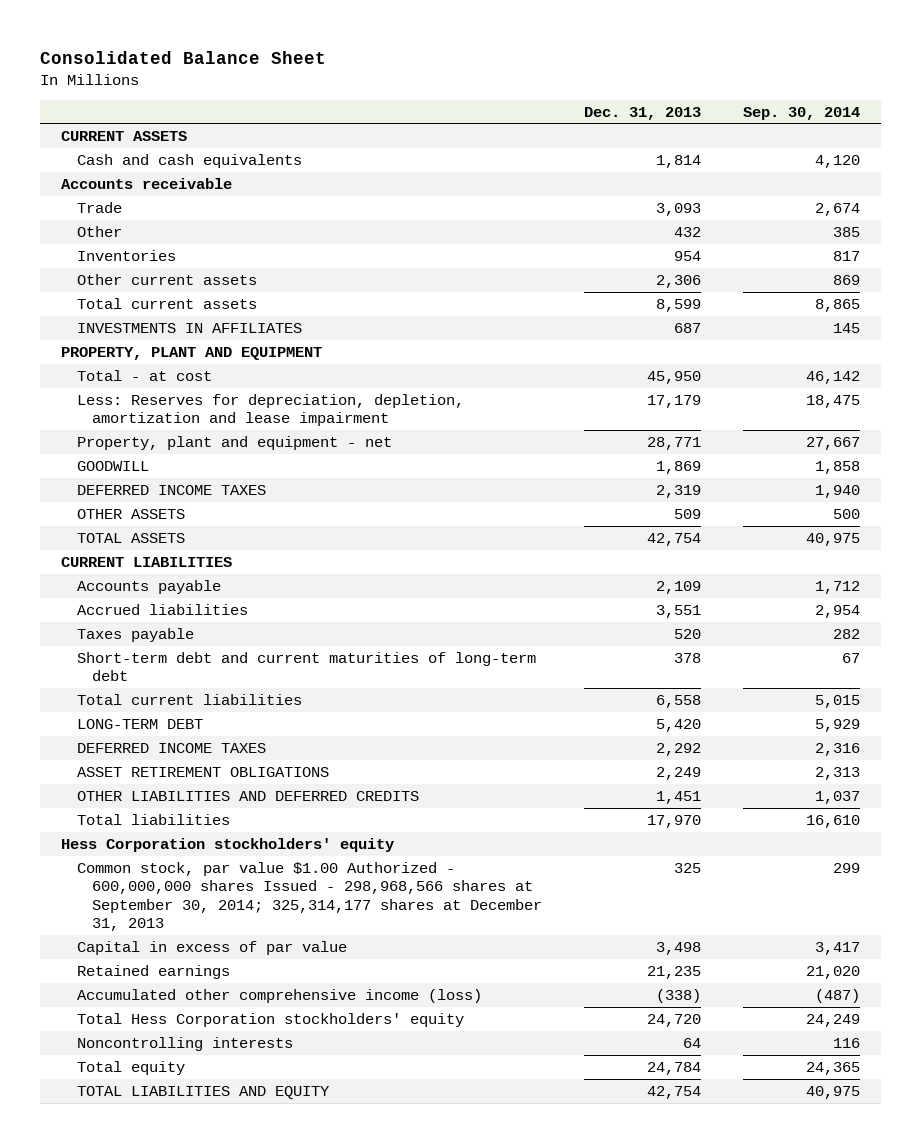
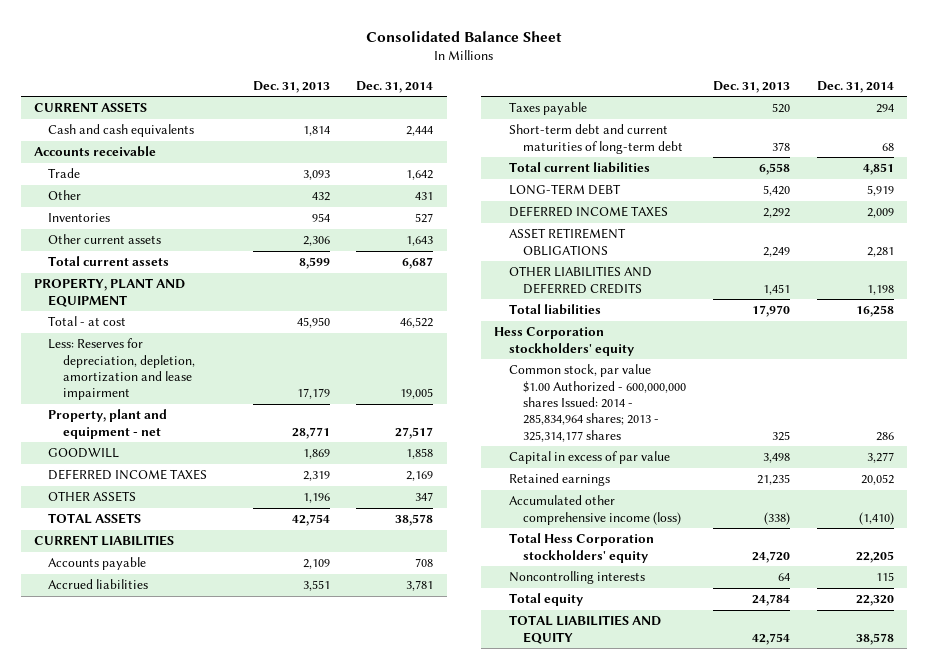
[743,106,861,120] Sep. 30, 2014 -> none
none -> [356,80,434,93] Dec. 31, 2014
[76,322,302,333] INVESTMENTS IN AFFILIATES -> none
[673,508,701,519] 509 -> [302,493,330,504] 1,196
[76,861,542,932] Common stock, par value $1.00 Authorized - 600,000,000 shares Issued - 298,968,566 shares at September 30, 2014; 325,314,177 shares at December 31, 2013 -> [508,364,687,442] Common stock, par value $1.00 Authorized - 600,000,000 shares Issued: 2014 - 285,834,964 shares; 2013 - 325,314,177 shares

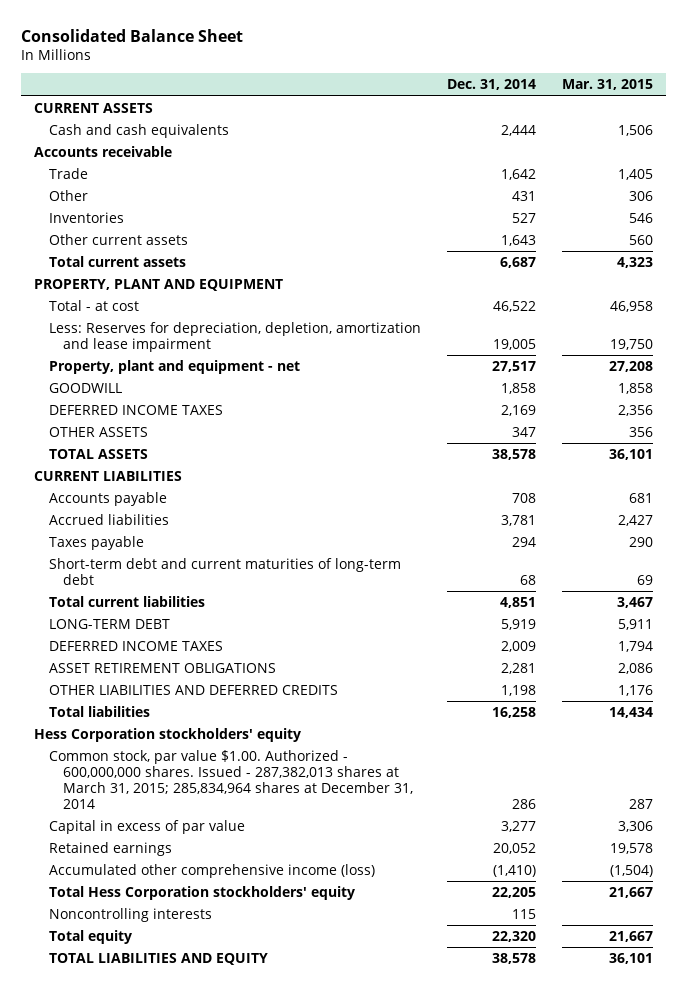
[252,80,330,93] Dec. 31, 2013 -> none
none -> [561,79,653,91] Mar. 31, 2015
[508,364,687,442] Common stock, par value $1.00 Authorized - 600,000,000 shares Issued: 2014 - 285,834,964 shares; 2013 - 325,314,177 shares -> [48,749,413,809] Common stock, par value $1.00. Authorized - 600,000,000 shares. Issued - 287,382,013 shares at March 31, 2015; 285,834,964 shares at December 31, 2014

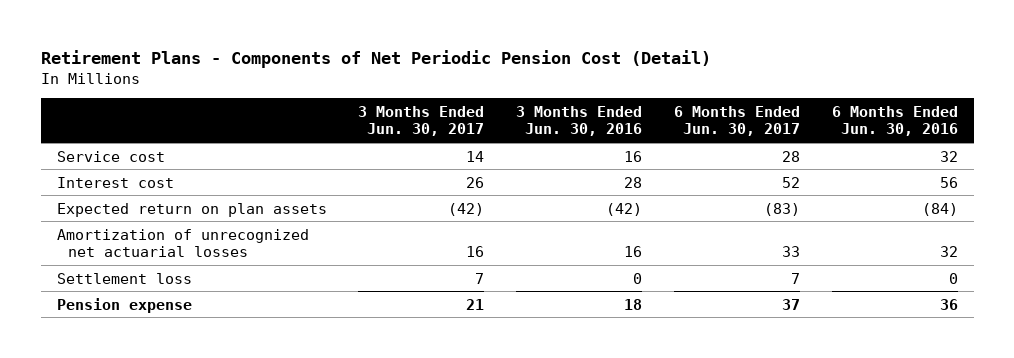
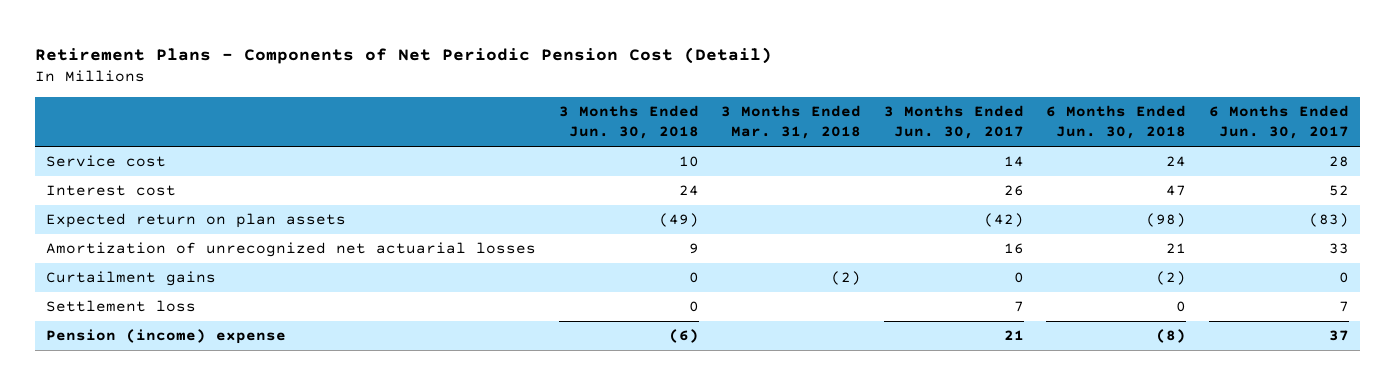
[516,105,643,137] 3 Months Ended Jun. 30, 2016 -> none
[831,105,958,137] 6 Months Ended Jun. 30, 2016 -> none
none -> [558,105,699,140] 3 Months Ended Jun. 30, 2018
none -> [721,105,862,140] 3 Months Ended Mar. 31, 2018
none -> [1046,105,1187,140] 6 Months Ended Jun. 30, 2018
none -> [46,271,217,287] Curtailment gains
[56,297,192,313] Pension expense -> [46,329,287,345] Pension (income) expense

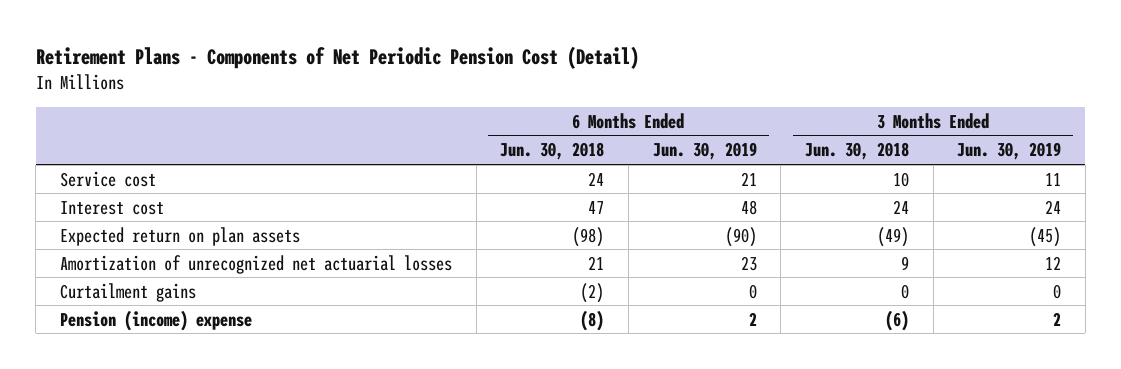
[721,105,862,140] 3 Months Ended Mar. 31, 2018 -> none
[883,105,1024,140] 3 Months Ended Jun. 30, 2017 -> none
[1208,105,1349,140] 6 Months Ended Jun. 30, 2017 -> none
none -> [652,142,757,161] Jun. 30, 2019
none -> [957,142,1062,161] Jun. 30, 2019
[46,300,197,313] Settlement loss -> none

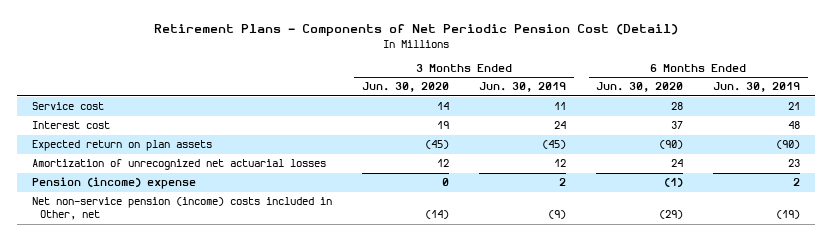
[500,142,605,161] Jun. 30, 2018 -> none
[804,142,909,161] Jun. 30, 2018 -> none
none -> [361,82,449,93] Jun. 30, 2020
none -> [596,82,684,93] Jun. 30, 2020
[59,282,196,302] Curtailment gains -> none
none -> [31,197,332,221] Net non-service pension (income) costs included in Other, net

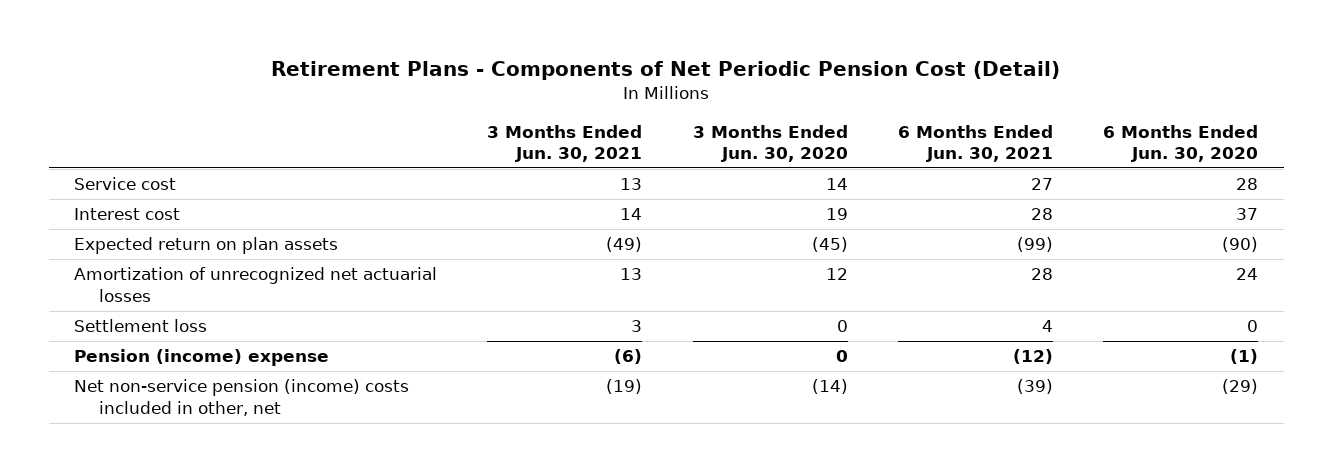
[479,82,567,93] Jun. 30, 2019 -> none
[713,82,801,93] Jun. 30, 2019 -> none
none -> [487,124,643,162] 3 Months Ended Jun. 30, 2021
none -> [898,124,1054,162] 6 Months Ended Jun. 30, 2021
none -> [74,319,208,333] Settlement loss
[31,197,332,221] Net non-service pension (income) costs included in Other, net -> [74,379,410,416] Net non-service pension (income) costs included in other, net

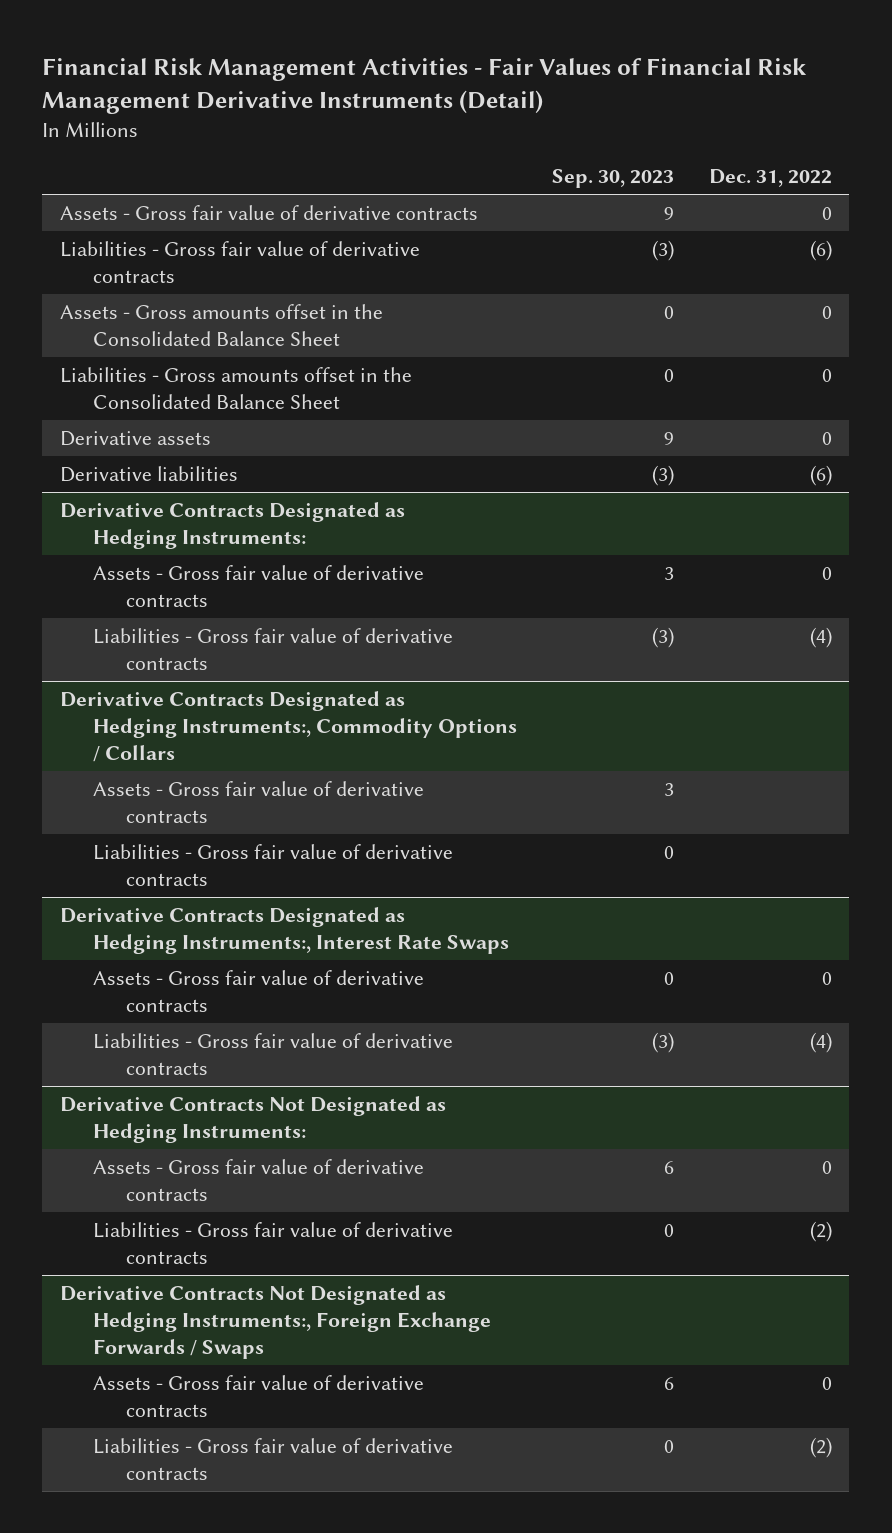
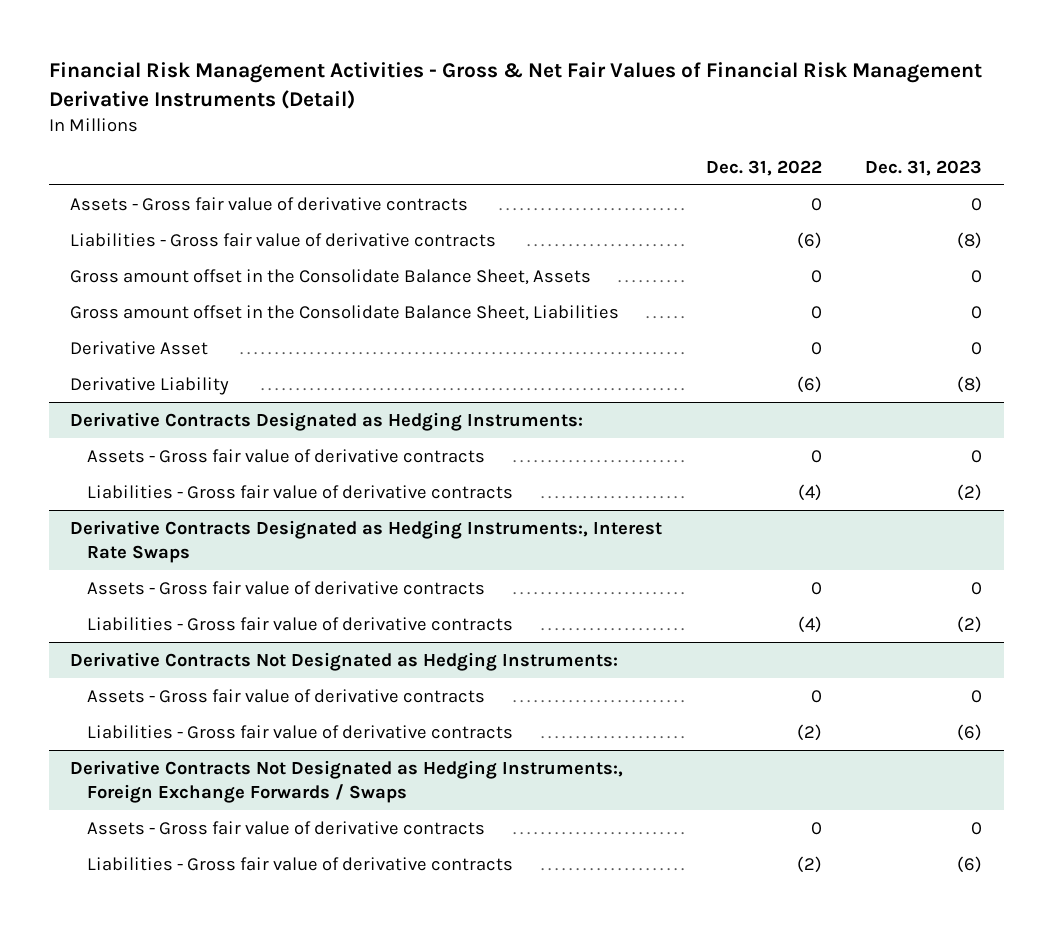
[42,58,808,115] Financial Risk Management Activities - Fair Values of Financial Risk Management Derivative Instruments (Detail) -> [48,62,982,109] Financial Risk Management Activities - Gross & Net Fair Values of Financial Risk Management Derivative Instruments (Detail)
[551,169,674,189] Sep. 30, 2023 -> none
none -> [864,159,982,176] Dec. 31, 2023
[59,304,383,347] Assets - Gross amounts offset in the Consolidated Balance Sheet -> [70,268,592,285] Gross amount offset in the Consolidate Balance Sheet, Assets
[59,367,412,410] Liabilities - Gross amounts offset in the Consolidated Balance Sheet -> [70,304,620,321] Gross amount offset in the Consolidate Balance Sheet, Liabilities
[59,431,211,447] Derivative assets -> [70,340,209,355] Derivative Asset
[59,466,238,483] Derivative liabilities -> [70,376,230,395] Derivative Liability
[59,691,517,763] Derivative Contracts Designated as Hedging Instruments:, Commodity Options / Collars -> none
[92,781,424,824] Assets - Gross fair value of derivative contracts -> none
[92,844,453,887] Liabilities - Gross fair value of derivative contracts -> none

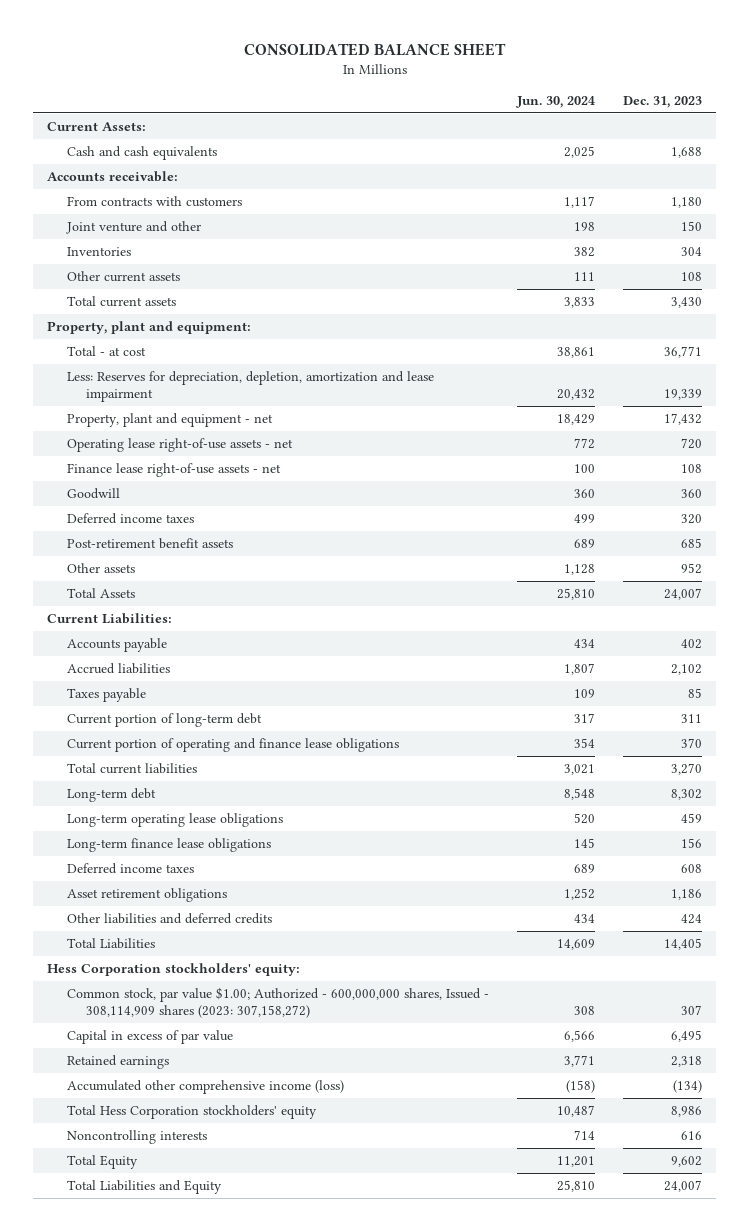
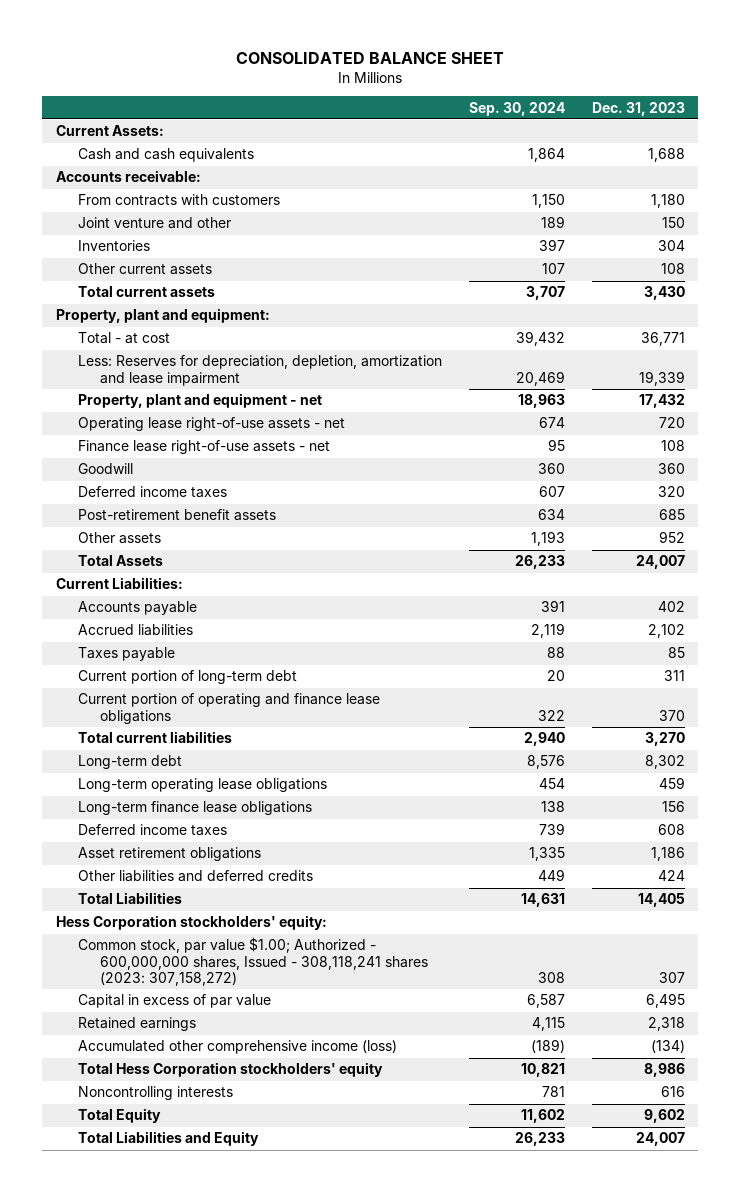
[515,95,595,108] Jun. 30, 2024 -> none
none -> [468,101,565,116] Sep. 30, 2024
[66,986,489,1019] Common stock, par value $1.00; Authorized - 600,000,000 shares, Issued - 308,114,909 shares (2023: 307,158,272) -> [77,937,428,986] Common stock, par value $1.00; Authorized - 600,000,000 shares, Issued - 308,118,241 shares (2023: 307,158,272)

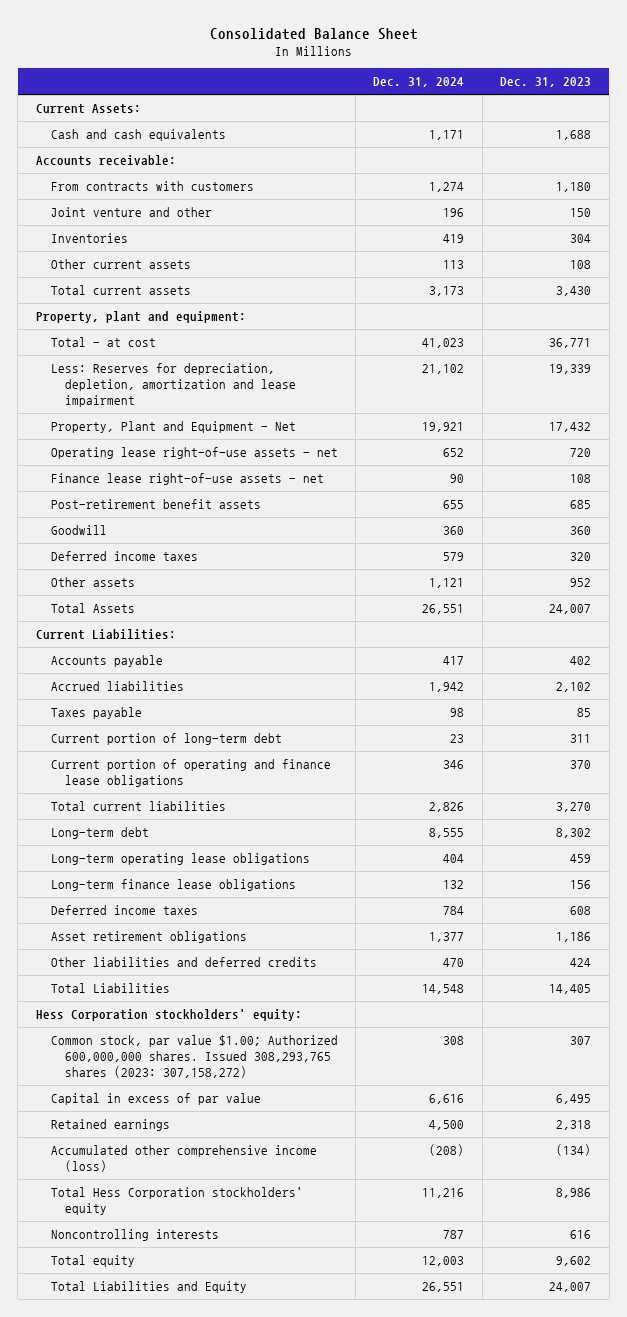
[236,51,505,64] CONSOLIDATED BALANCE SHEET -> [209,27,418,40] Consolidated Balance Sheet
[468,101,565,116] Sep. 30, 2024 -> none
none -> [373,77,465,88] Dec. 31, 2024
[77,393,322,409] Property, plant and equipment - net -> [50,421,296,434] Property, Plant and Equipment - Net
[77,509,276,522] Post-retirement benefit assets -> [50,499,261,510] Post-retirement benefit assets
[77,937,428,986] Common stock, par value $1.00; Authorized - 600,000,000 shares, Issued - 308,118,241 shares (2023: 307,158,272) -> [50,1035,338,1079] Common stock, par value $1.00; Authorized 600,000,000 shares. Issued 308,293,765 shares (2023: 307,158,272)
[77,1108,161,1124] Total Equity -> [50,1255,135,1268] Total equity

